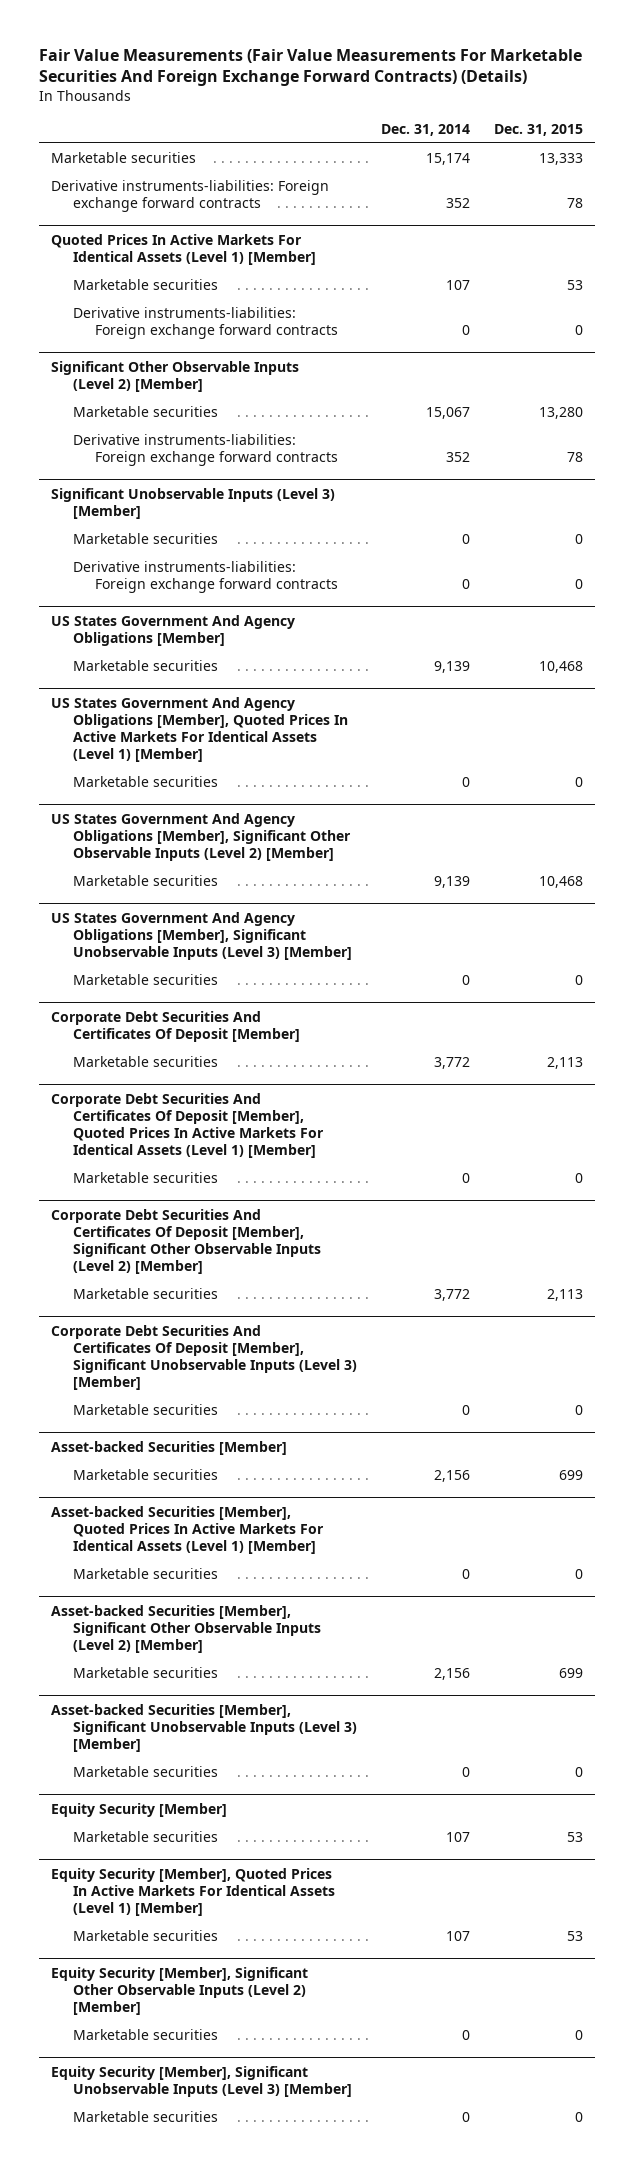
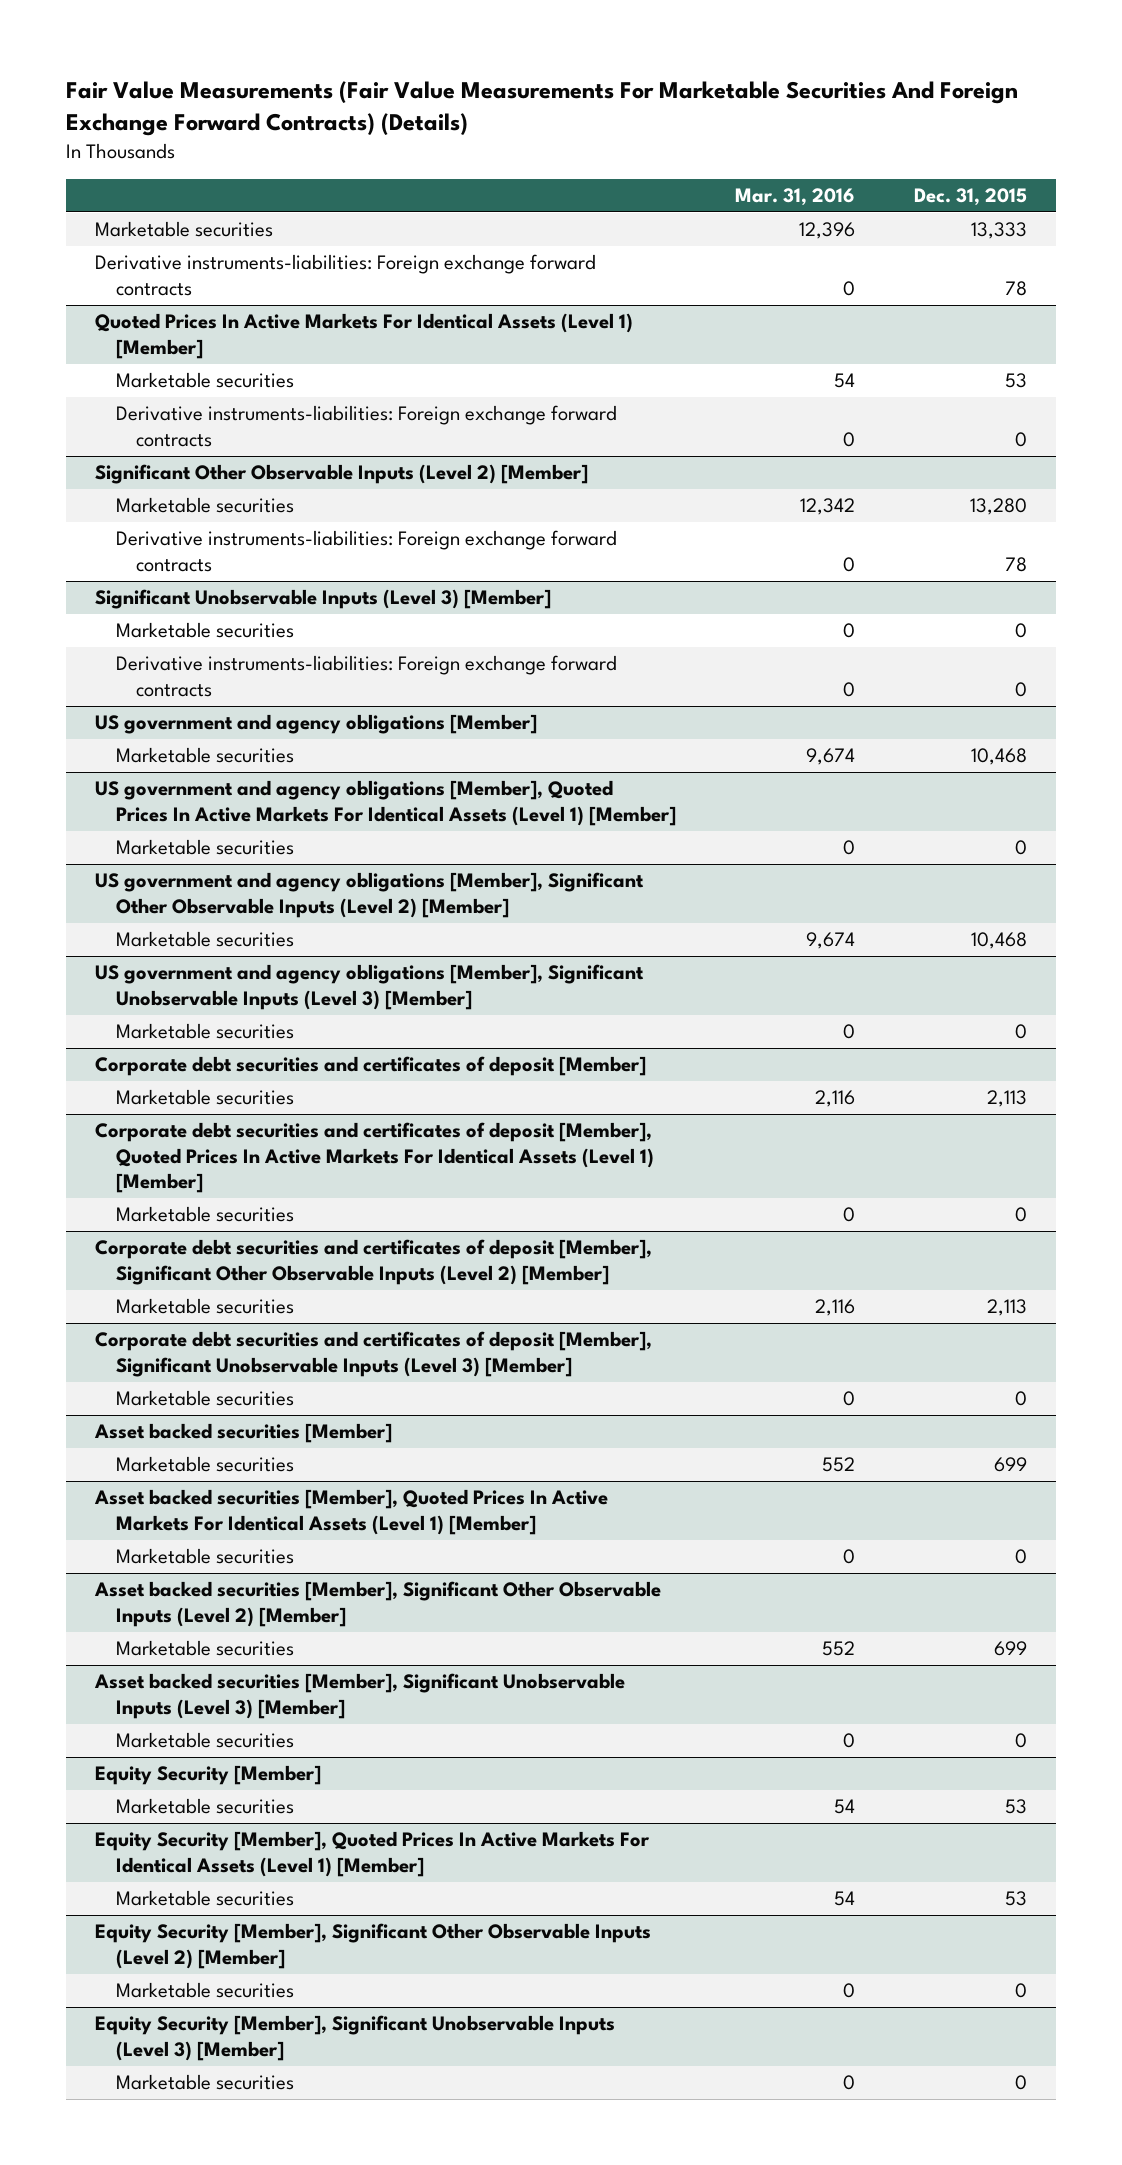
[381,123,471,136] Dec. 31, 2014 -> none
none -> [734,188,855,207] Mar. 31, 2016
[51,614,296,646] US States Government And Agency Obligations [Member] -> [95,714,538,735] US government and agency obligations [Member]
[51,696,348,763] US States Government And Agency Obligations [Member], Quoted Prices In Active Markets For Identical Assets (Level 1) [Member] -> [95,780,676,826] US government and agency obligations [Member], Quoted Prices In Active Markets For Identical Assets (Level 1) [Member]
[51,812,351,861] US States Government And Agency Obligations [Member], Significant Other Observable Inputs (Level 2) [Member] -> [95,872,645,918] US government and agency obligations [Member], Significant Other Observable Inputs (Level 2) [Member]
[51,911,352,960] US States Government And Agency Obligations [Member], Significant Unobservable Inputs (Level 3) [Member] -> [95,964,645,1010] US government and agency obligations [Member], Significant Unobservable Inputs (Level 3) [Member]
[51,1010,300,1042] Corporate Debt Securities And Certificates Of Deposit [Member] -> [95,1056,647,1077] Corporate debt securities and certificates of deposit [Member]
[51,1092,324,1159] Corporate Debt Securities And Certificates Of Deposit [Member], Quoted Prices In Active Markets For Identical Assets (Level 1) [Member] -> [95,1122,654,1194] Corporate debt securities and certificates of deposit [Member], Quoted Prices In Active Markets For Identical Assets (Level 1) [Member]
[51,1208,321,1275] Corporate Debt Securities And Certificates Of Deposit [Member], Significant Other Observable Inputs (Level 2) [Member] -> [95,1239,653,1285] Corporate debt securities and certificates of deposit [Member], Significant Other Observable Inputs (Level 2) [Member]
[51,1324,357,1391] Corporate Debt Securities And Certificates Of Deposit [Member], Significant Unobservable Inputs (Level 3) [Member] -> [95,1331,653,1377] Corporate debt securities and certificates of deposit [Member], Significant Unobservable Inputs (Level 3) [Member]
[51,1440,288,1455] Asset-backed Securities [Member] -> [94,1423,393,1444] Asset backed securities [Member]
[51,1505,324,1554] Asset-backed Securities [Member], Quoted Prices In Active Markets For Identical Assets (Level 1) [Member] -> [94,1489,609,1535] Asset backed securities [Member], Quoted Prices In Active Markets For Identical Assets (Level 1) [Member]
[51,1604,321,1653] Asset-backed Securities [Member], Significant Other Observable Inputs (Level 2) [Member] -> [94,1581,662,1627] Asset backed securities [Member], Significant Other Observable Inputs (Level 2) [Member]
[51,1703,357,1752] Asset-backed Securities [Member], Significant Unobservable Inputs (Level 3) [Member] -> [94,1673,626,1719] Asset backed securities [Member], Significant Unobservable Inputs (Level 3) [Member]

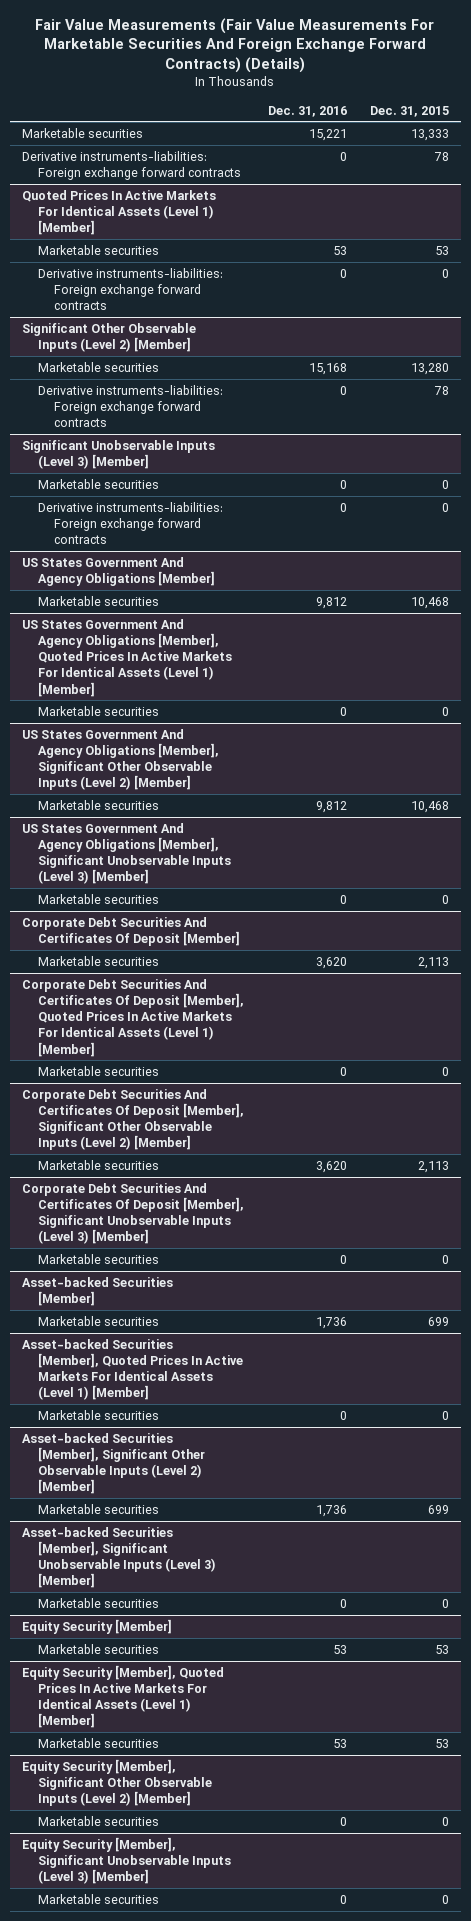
[734,188,855,207] Mar. 31, 2016 -> none
none -> [267,105,347,117] Dec. 31, 2016
[95,714,538,735] US government and agency obligations [Member] -> [22,556,216,587] US States Government And Agency Obligations [Member]
[95,780,676,826] US government and agency obligations [Member], Quoted Prices In Active Markets For Identical Assets (Level 1) [Member] -> [22,618,233,697] US States Government And Agency Obligations [Member], Quoted Prices In Active Markets For Identical Assets (Level 1) [Member]
[95,872,645,918] US government and agency obligations [Member], Significant Other Observable Inputs (Level 2) [Member] -> [22,728,220,791] US States Government And Agency Obligations [Member], Significant Other Observable Inputs (Level 2) [Member]
[95,964,645,1010] US government and agency obligations [Member], Significant Unobservable Inputs (Level 3) [Member] -> [22,822,232,885] US States Government And Agency Obligations [Member], Significant Unobservable Inputs (Level 3) [Member]
[95,1056,647,1077] Corporate debt securities and certificates of deposit [Member] -> [22,916,241,947] Corporate Debt Securities And Certificates Of Deposit [Member]
[95,1122,654,1194] Corporate debt securities and certificates of deposit [Member], Quoted Prices In Active Markets For Identical Assets (Level 1) [Member] -> [22,978,245,1057] Corporate Debt Securities And Certificates Of Deposit [Member], Quoted Prices In Active Markets For Identical Assets (Level 1) [Member]
[95,1239,653,1285] Corporate debt securities and certificates of deposit [Member], Significant Other Observable Inputs (Level 2) [Member] -> [22,1088,245,1151] Corporate Debt Securities And Certificates Of Deposit [Member], Significant Other Observable Inputs (Level 2) [Member]
[95,1331,653,1377] Corporate debt securities and certificates of deposit [Member], Significant Unobservable Inputs (Level 3) [Member] -> [22,1182,245,1245] Corporate Debt Securities And Certificates Of Deposit [Member], Significant Unobservable Inputs (Level 3) [Member]
[94,1423,393,1444] Asset backed securities [Member] -> [22,1276,174,1307] Asset-backed Securities [Member]
[94,1489,609,1535] Asset backed securities [Member], Quoted Prices In Active Markets For Identical Assets (Level 1) [Member] -> [22,1338,244,1401] Asset-backed Securities [Member], Quoted Prices In Active Markets For Identical Assets (Level 1) [Member]
[94,1581,662,1627] Asset backed securities [Member], Significant Other Observable Inputs (Level 2) [Member] -> [22,1432,206,1495] Asset-backed Securities [Member], Significant Other Observable Inputs (Level 2) [Member]
[94,1673,626,1719] Asset backed securities [Member], Significant Unobservable Inputs (Level 3) [Member] -> [22,1526,217,1589] Asset-backed Securities [Member], Significant Unobservable Inputs (Level 3) [Member]

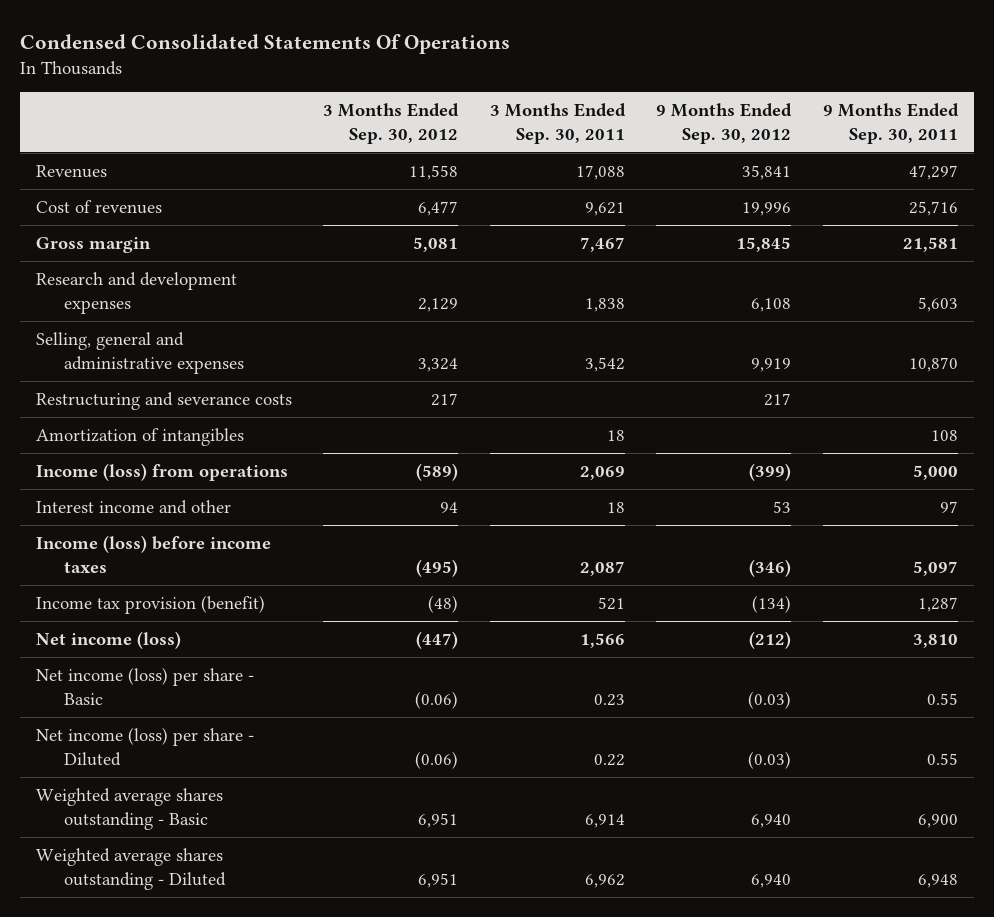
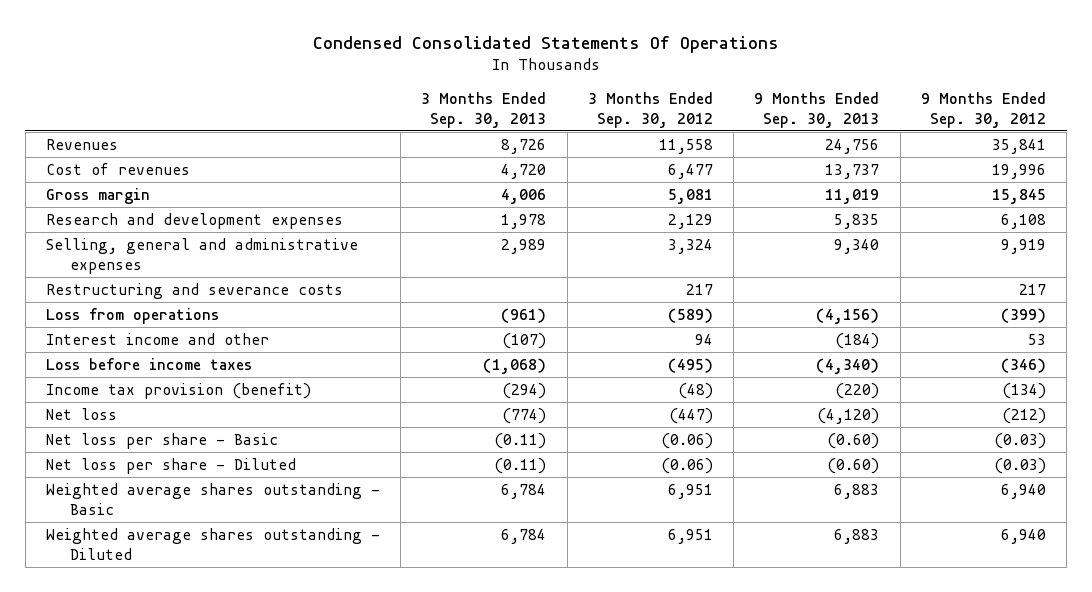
[489,103,626,144] 3 Months Ended Sep. 30, 2011 -> none
[822,103,959,144] 9 Months Ended Sep. 30, 2011 -> none
none -> [421,91,547,128] 3 Months Ended Sep. 30, 2013
none -> [754,91,880,128] 9 Months Ended Sep. 30, 2013
[35,428,244,447] Amortization of intangibles -> none
[35,463,288,482] Income (loss) from operations -> [45,307,219,324] Loss from operations
[35,535,271,573] Income (loss) before income taxes -> [45,357,252,370] Loss before income taxes
[35,631,181,650] Net income (loss) -> [45,407,117,420] Net loss
[35,667,254,705] Net income (loss) per share - Basic -> [45,432,278,449] Net loss per share - Basic
[35,727,254,766] Net income (loss) per share - Diluted -> [45,457,296,474] Net loss per share - Diluted

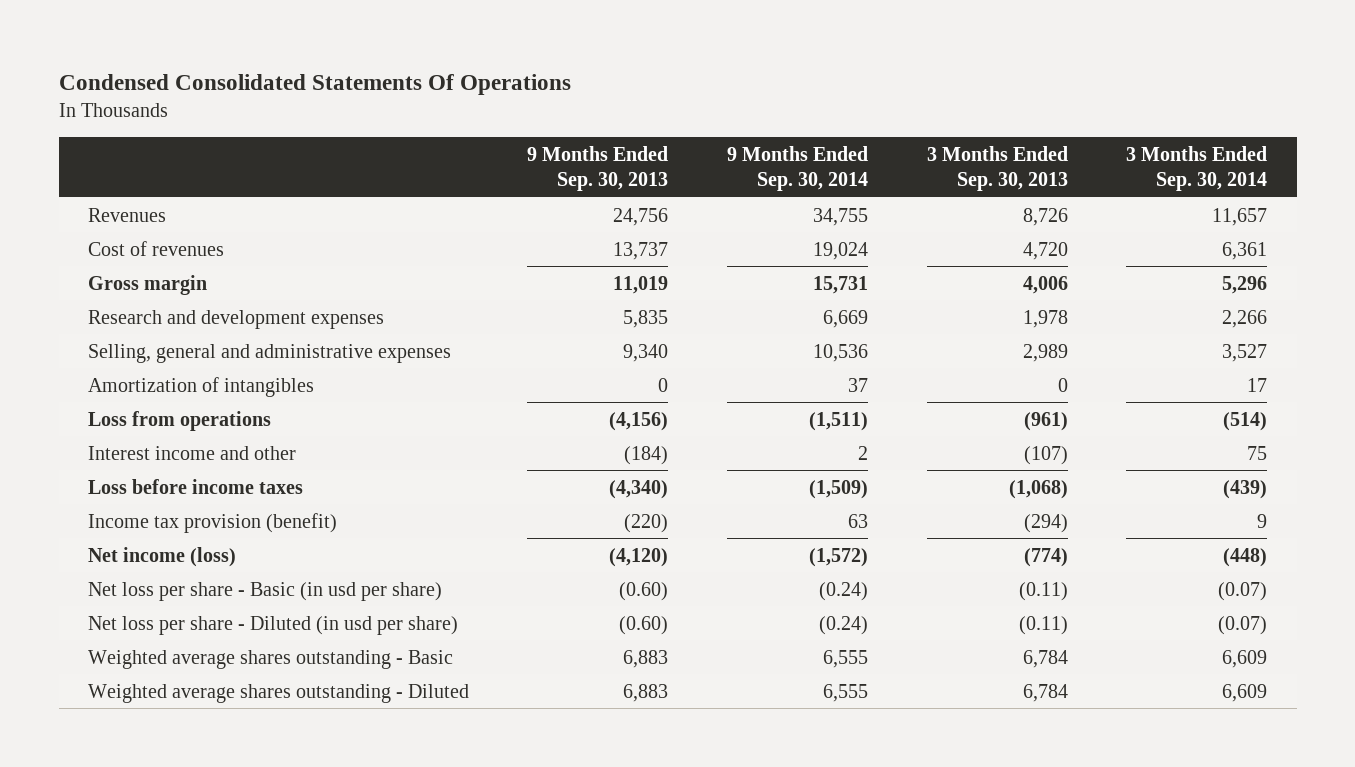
[587,91,713,128] 3 Months Ended Sep. 30, 2012 -> none
[920,91,1046,128] 9 Months Ended Sep. 30, 2012 -> none
none -> [727,145,869,192] 9 Months Ended Sep. 30, 2014
none -> [1126,145,1268,192] 3 Months Ended Sep. 30, 2014
[45,282,343,299] Restructuring and severance costs -> none
none -> [87,376,314,397] Amortization of intangibles
[45,407,117,420] Net loss -> [87,546,236,567] Net income (loss)
[45,432,278,449] Net loss per share - Basic -> [87,581,442,601] Net loss per share - Basic (in usd per share)
[45,457,296,474] Net loss per share - Diluted -> [87,615,458,635] Net loss per share - Diluted (in usd per share)

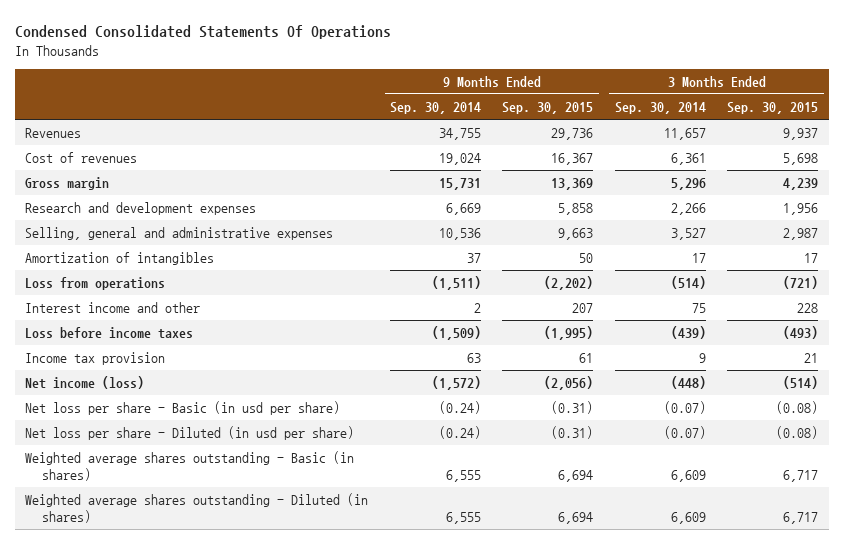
[527,145,669,192] 9 Months Ended Sep. 30, 2013 -> none
[926,145,1068,192] 3 Months Ended Sep. 30, 2013 -> none
none -> [502,101,594,114] Sep. 30, 2015
none -> [727,101,819,114] Sep. 30, 2015
[87,512,337,533] Income tax provision (benefit) -> [25,351,166,365] Income tax provision
[87,649,453,669] Weighted average shares outstanding - Basic -> [25,450,355,481] Weighted average shares outstanding - Basic (in shares)
[87,683,469,703] Weighted average shares outstanding - Diluted -> [25,492,369,523] Weighted average shares outstanding - Diluted (in shares)

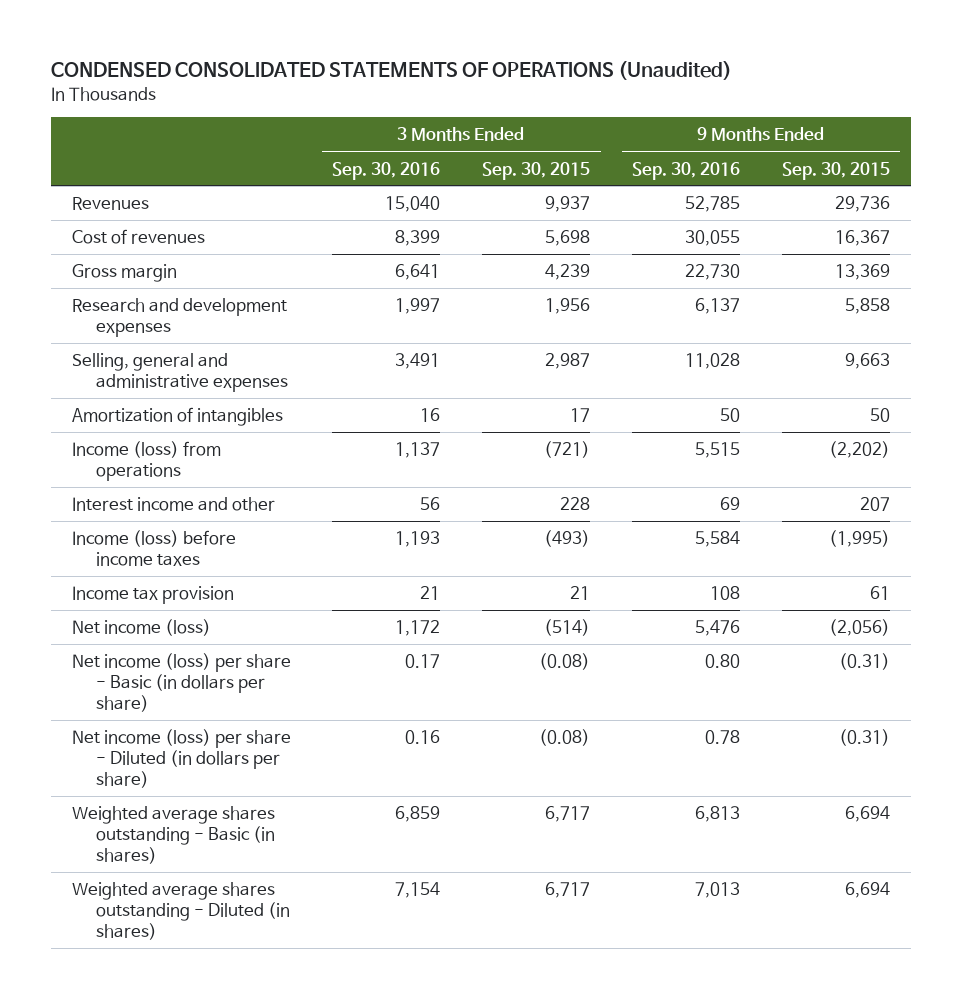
[14,25,391,40] Condensed Consolidated Statements Of Operations -> [50,61,732,81] CONDENSED CONSOLIDATED STATEMENTS OF OPERATIONS (Unaudited)
[389,101,481,114] Sep. 30, 2014 -> none
[614,101,706,114] Sep. 30, 2014 -> none
none -> [332,161,441,180] Sep. 30, 2016
none -> [632,161,741,180] Sep. 30, 2016
[25,276,166,290] Loss from operations -> [71,441,221,481] Income (loss) from operations
[25,326,194,339] Loss before income taxes -> [71,530,236,566] Income (loss) before income taxes
[25,400,341,415] Net loss per share - Basic (in usd per share) -> [71,653,291,712] Net income (loss) per share - Basic (in dollars per share)
[25,425,355,440] Net loss per share - Diluted (in usd per share) -> [71,729,291,788] Net income (loss) per share - Diluted (in dollars per share)

